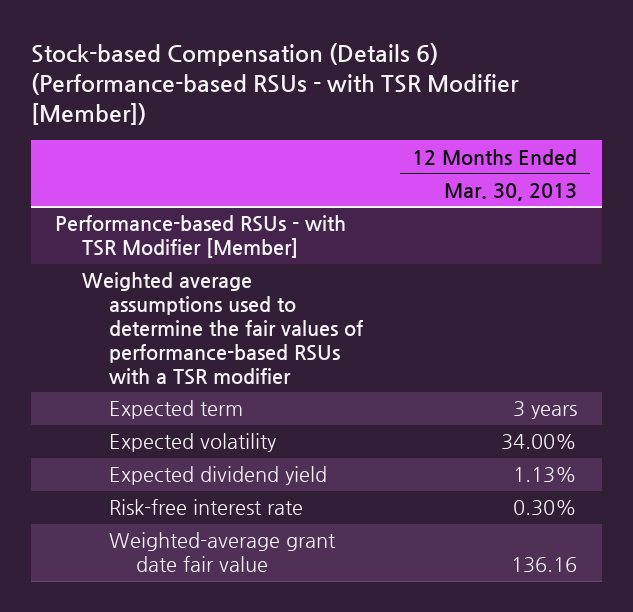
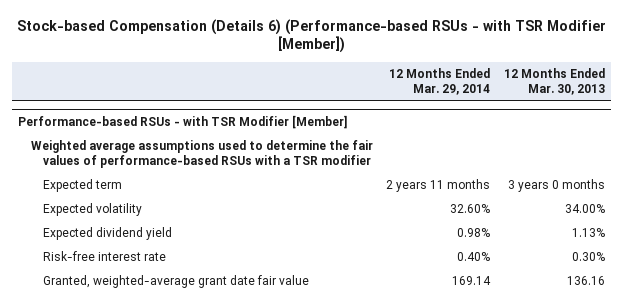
none -> [389,68,491,95] 12 Months Ended Mar. 29, 2014
[513,401,578,420] 3 years -> [507,179,605,193] 3 years 0 months
[108,532,336,573] Weighted-average grant date fair value -> [43,275,310,289] Granted, weighted-average grant date fair value

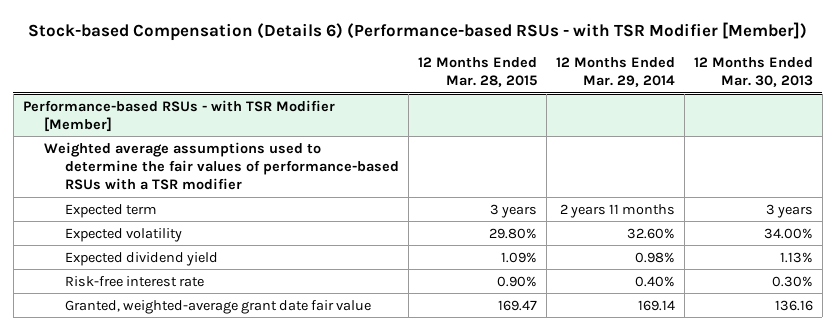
none -> [418,57,538,88] 12 Months Ended Mar. 28, 2015
[507,179,605,193] 3 years 0 months -> [766,203,814,218] 3 years

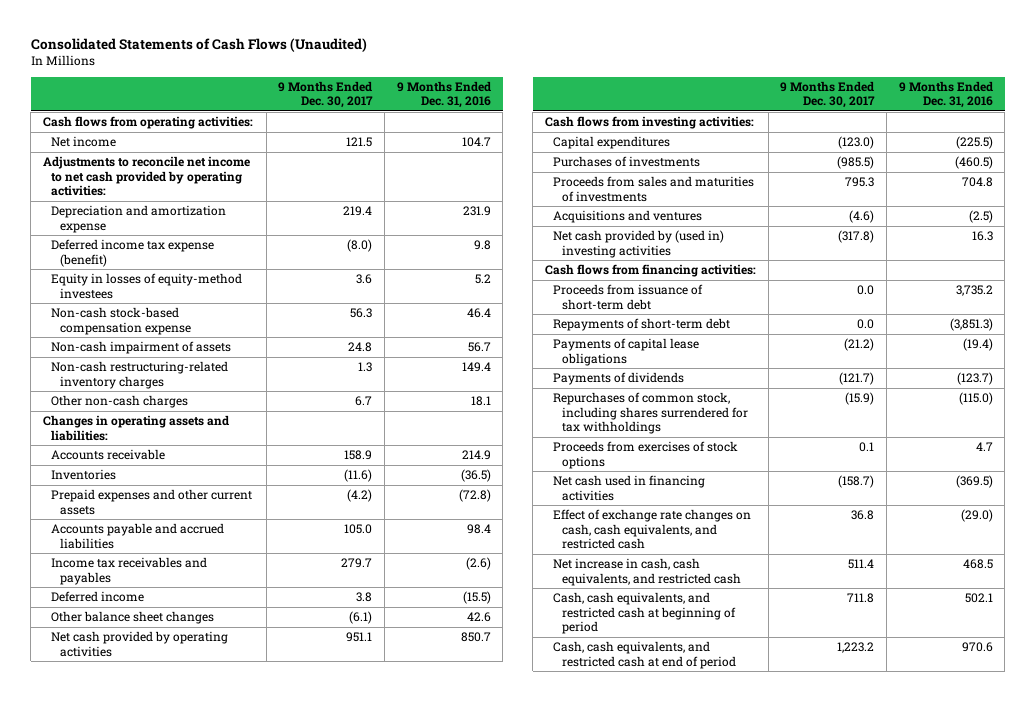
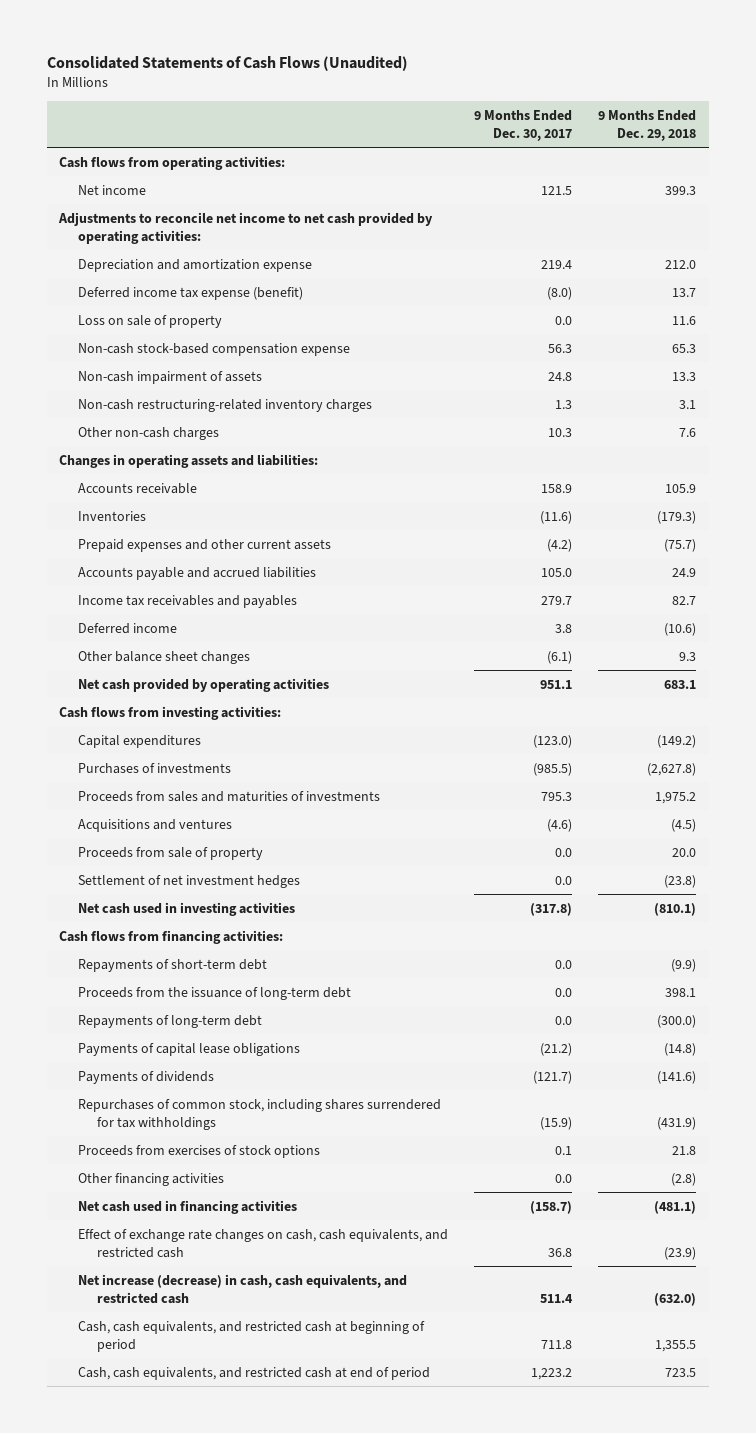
[396,80,491,109] 9 Months Ended Dec. 31, 2016 -> none
none -> [598,110,697,142] 9 Months Ended Dec. 29, 2018
[51,273,243,299] Equity in losses of equity-method investees -> none
none -> [78,314,223,328] Loss on sale of property
[355,396,373,407] 6.7 -> [548,427,573,437] 10.3
none -> [78,846,264,860] Proceeds from sale of property
none -> [78,874,301,888] Settlement of net investment hedges
[553,230,725,258] Net cash provided by (used in) investing activities -> [78,901,296,916] Net cash used in investing activities
[553,284,704,310] Proceeds from issuance of short-term debt -> none
none -> [78,986,352,1000] Proceeds from the issuance of long-term debt
none -> [78,1014,263,1028] Repayments of long-term debt
none -> [78,1172,225,1186] Other financing activities
[553,558,741,586] Net increase in cash, cash equivalents, and restricted cash -> [78,1273,408,1304] Net increase (decrease) in cash, cash equivalents, and restricted cash

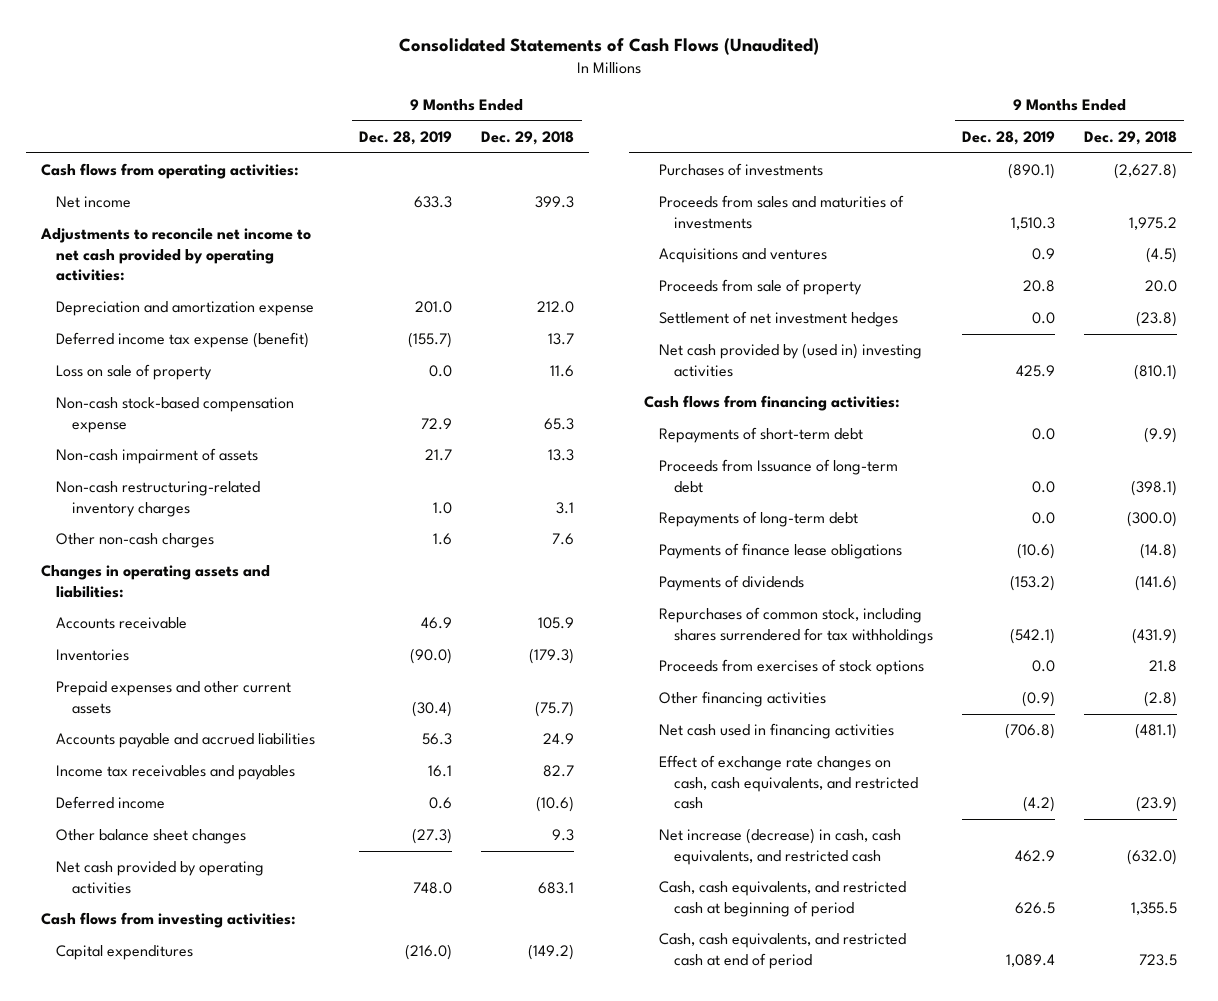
[474,110,573,142] 9 Months Ended Dec. 30, 2017 -> none
none -> [359,131,453,146] Dec. 28, 2019
[78,901,296,916] Net cash used in investing activities -> [658,343,922,377] Net cash provided by (used in) investing activities
[78,986,352,1000] Proceeds from the issuance of long-term debt -> [658,459,898,493] Proceeds from Issuance of long-term debt
[665,987,697,997] 398.1 -> [1131,479,1178,496] (398.1)
[78,1042,301,1056] Payments of capital lease obligations -> [658,543,902,560] Payments of finance lease obligations

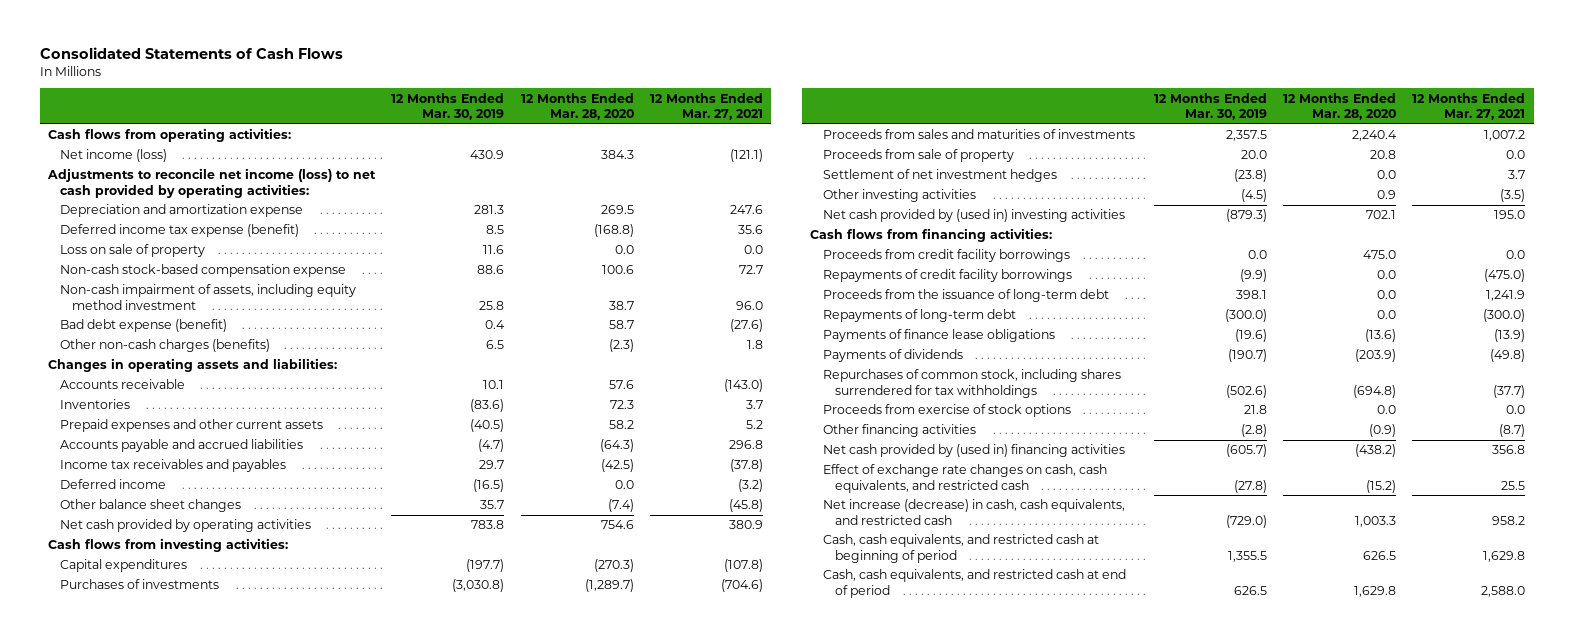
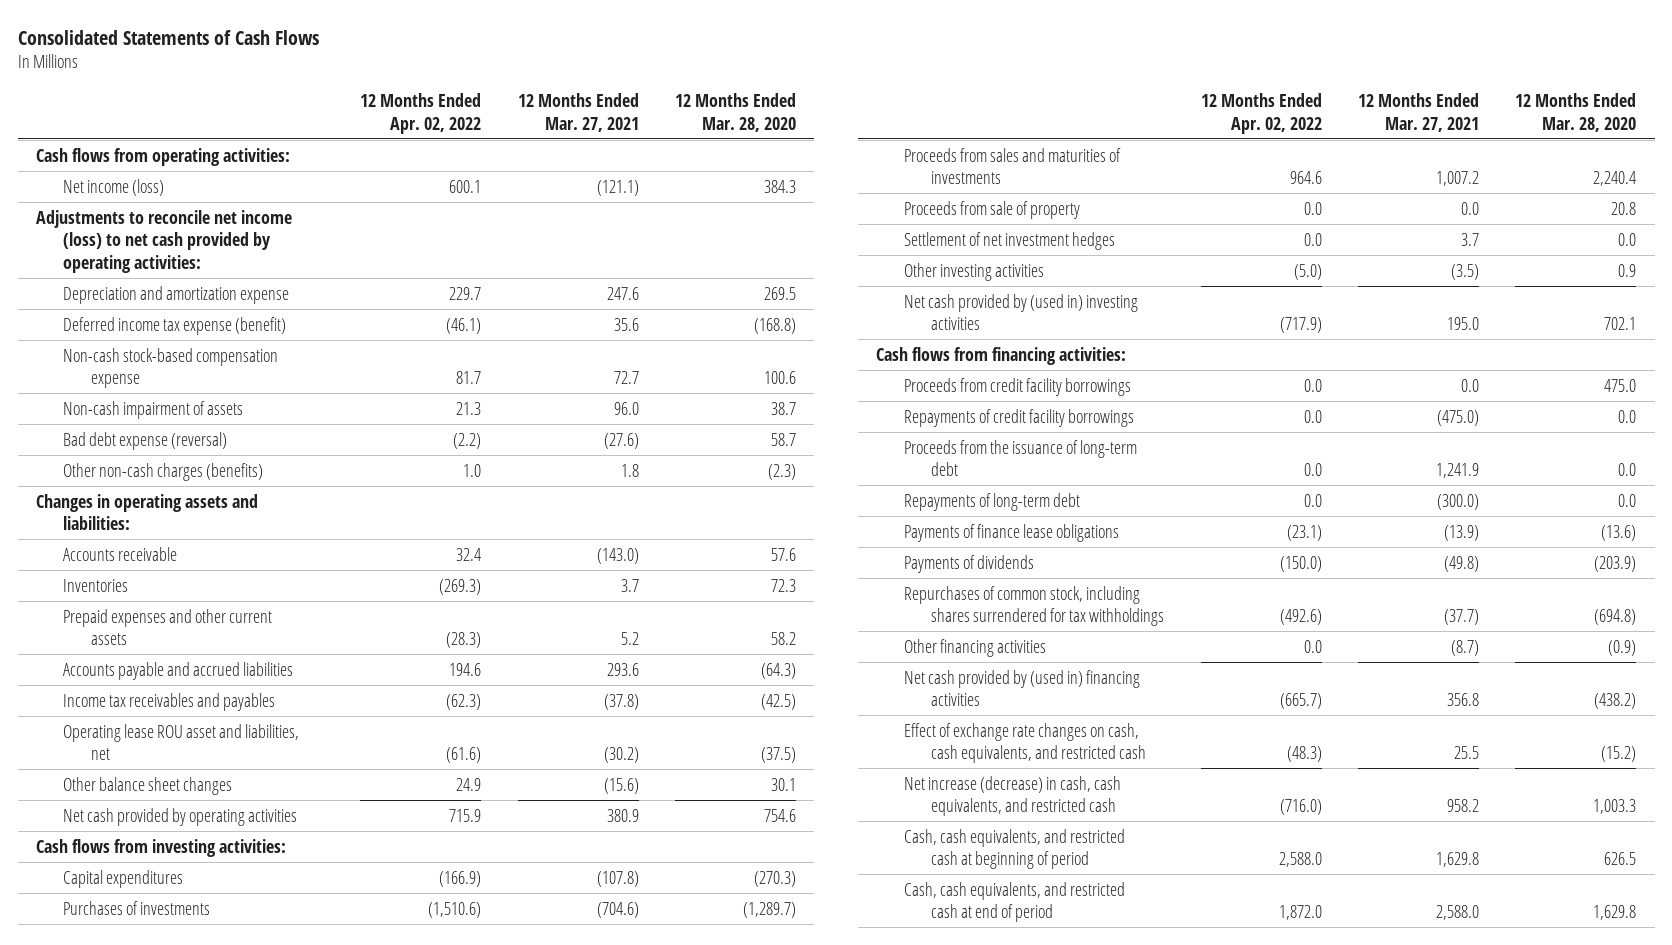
[391,92,505,120] 12 Months Ended Mar. 30, 2019 -> none
none -> [360,93,482,134] 12 Months Ended Apr. 02, 2022
[60,244,206,258] Loss on sale of property -> none
[60,284,357,310] Non-cash impairment of assets, including equity method investment -> [63,400,244,419] Non-cash impairment of assets
[60,319,228,333] Bad debt expense (benefit) -> [63,431,228,450] Bad debt expense (reversal)
[728,440,763,450] 296.8 -> [606,662,639,676] 293.6
[60,479,167,490] Deferred income -> none
none -> [63,723,300,761] Operating lease ROU asset and liabilities, net
[607,499,634,513] (7.4) -> [771,777,797,791] 30.1
[728,499,763,513] (45.8) -> [603,777,639,794] (15.6)
[822,404,1071,418] Proceeds from exercise of stock options -> none

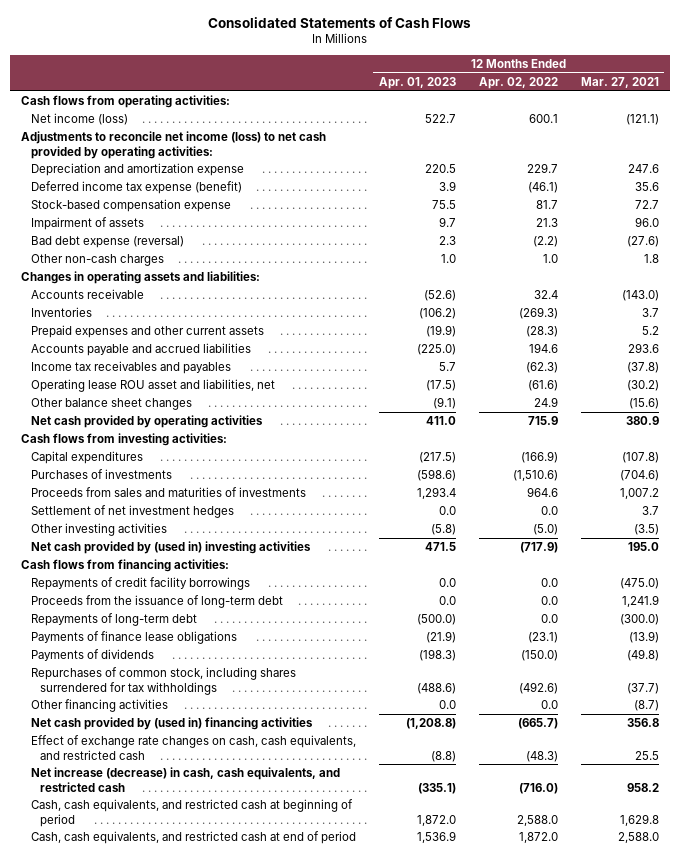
[675,93,797,132] 12 Months Ended Mar. 28, 2020 -> none
none -> [378,77,456,90] Apr. 01, 2023
[63,347,279,389] Non-cash stock-based compensation expense -> [30,199,231,213] Stock-based compensation expense
[63,400,244,419] Non-cash impairment of assets -> [30,217,144,231] Impairment of assets
[63,462,264,481] Other non-cash charges (benefits) -> [30,254,164,267] Other non-cash charges
[903,200,1080,219] Proceeds from sale of property -> none
[903,377,1131,396] Proceeds from credit facility borrowings -> none

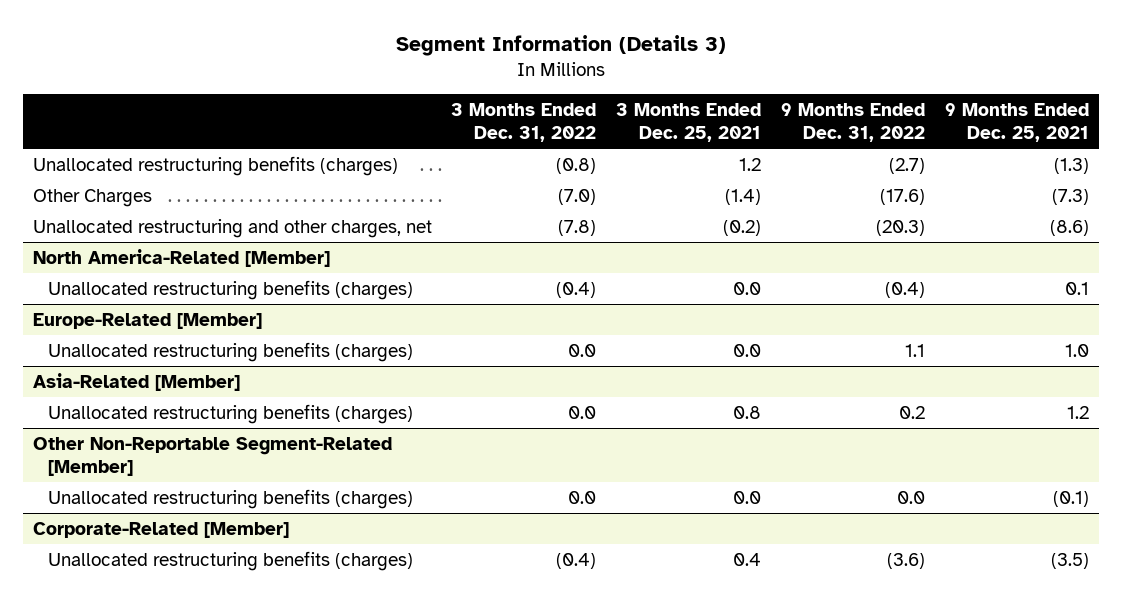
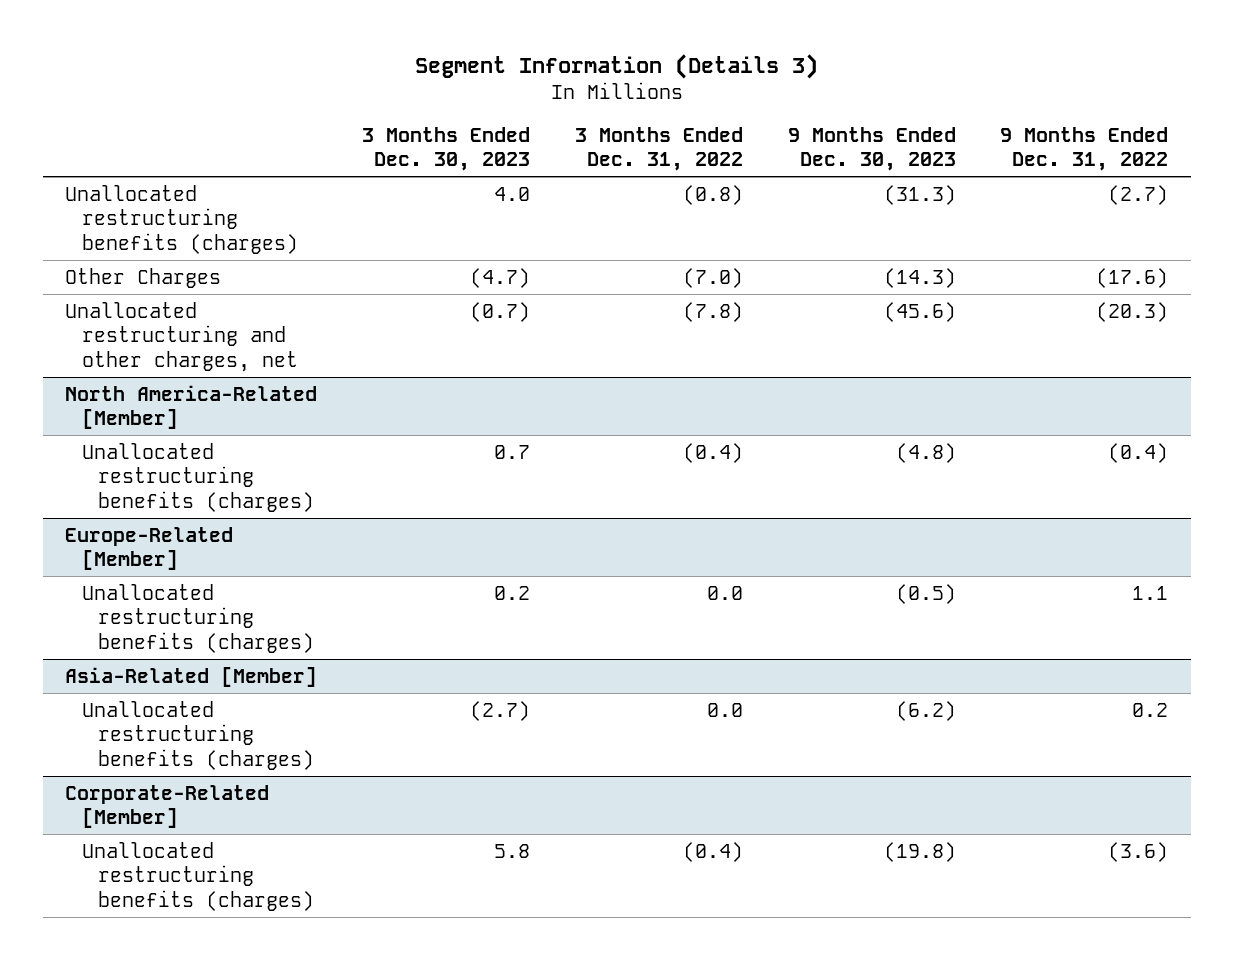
[616,103,762,142] 3 Months Ended Dec. 25, 2021 -> none
[945,103,1090,142] 9 Months Ended Dec. 25, 2021 -> none
none -> [361,126,530,172] 3 Months Ended Dec. 30, 2023
none -> [787,126,956,172] 9 Months Ended Dec. 30, 2023
[32,436,392,476] Other Non-Reportable Segment-Related [Member] -> none
[48,488,414,509] Unallocated restructuring benefits (charges) -> none

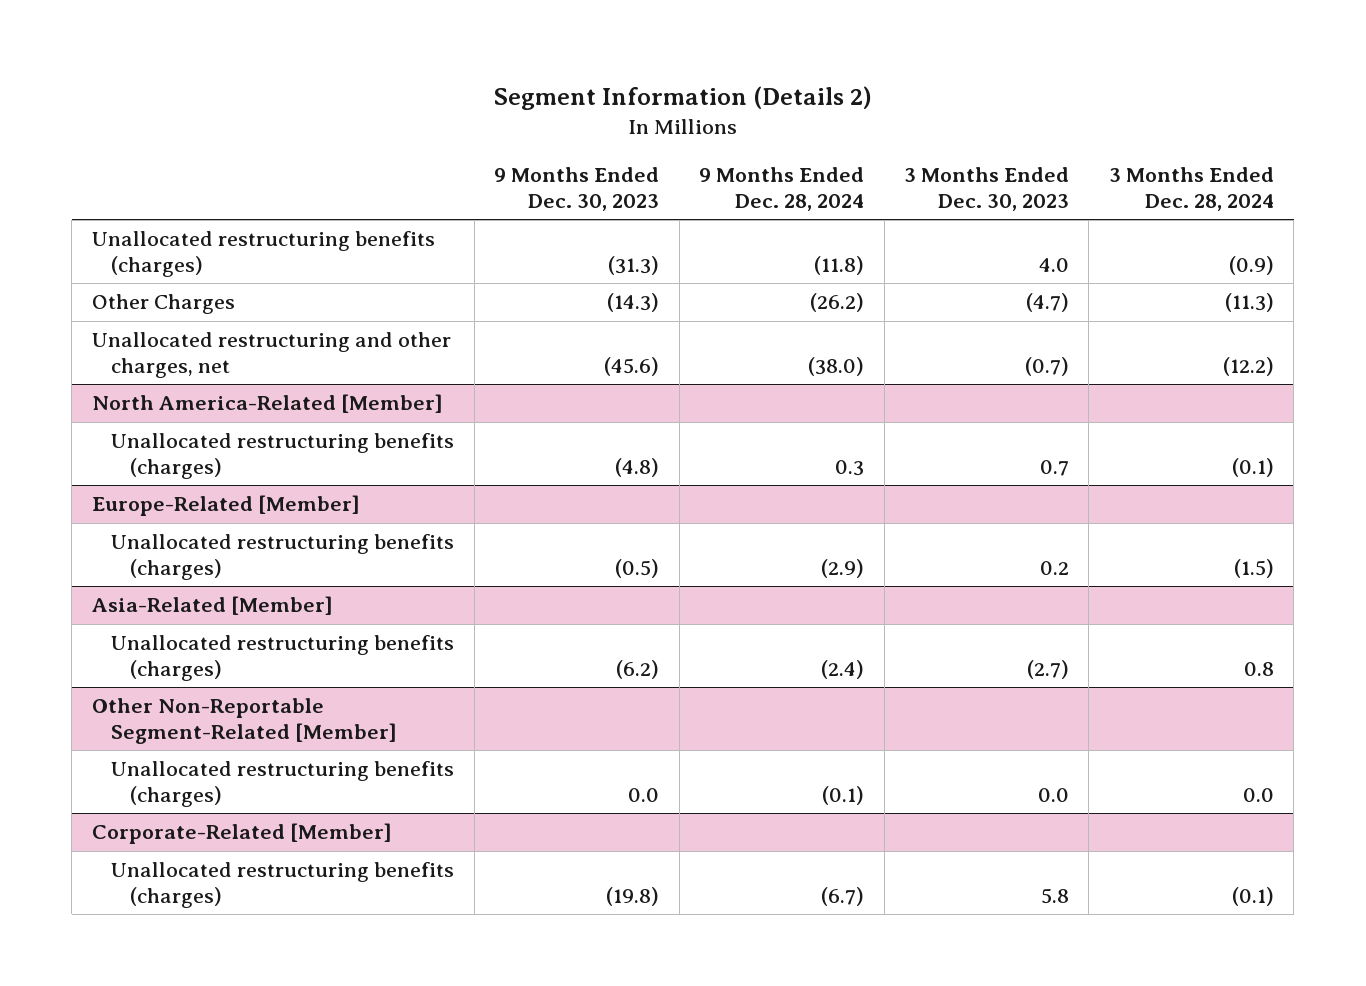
[414,53,818,79] Segment Information (Details 3) -> [493,86,872,111] Segment Information (Details 2)
[574,126,743,172] 3 Months Ended Dec. 31, 2022 -> none
[1000,126,1169,172] 9 Months Ended Dec. 31, 2022 -> none
none -> [699,167,865,211] 9 Months Ended Dec. 28, 2024
none -> [1108,167,1274,211] 3 Months Ended Dec. 28, 2024
none -> [91,698,398,744] Other Non-Reportable Segment-Related [Member]
none -> [111,761,455,807] Unallocated restructuring benefits (charges)

